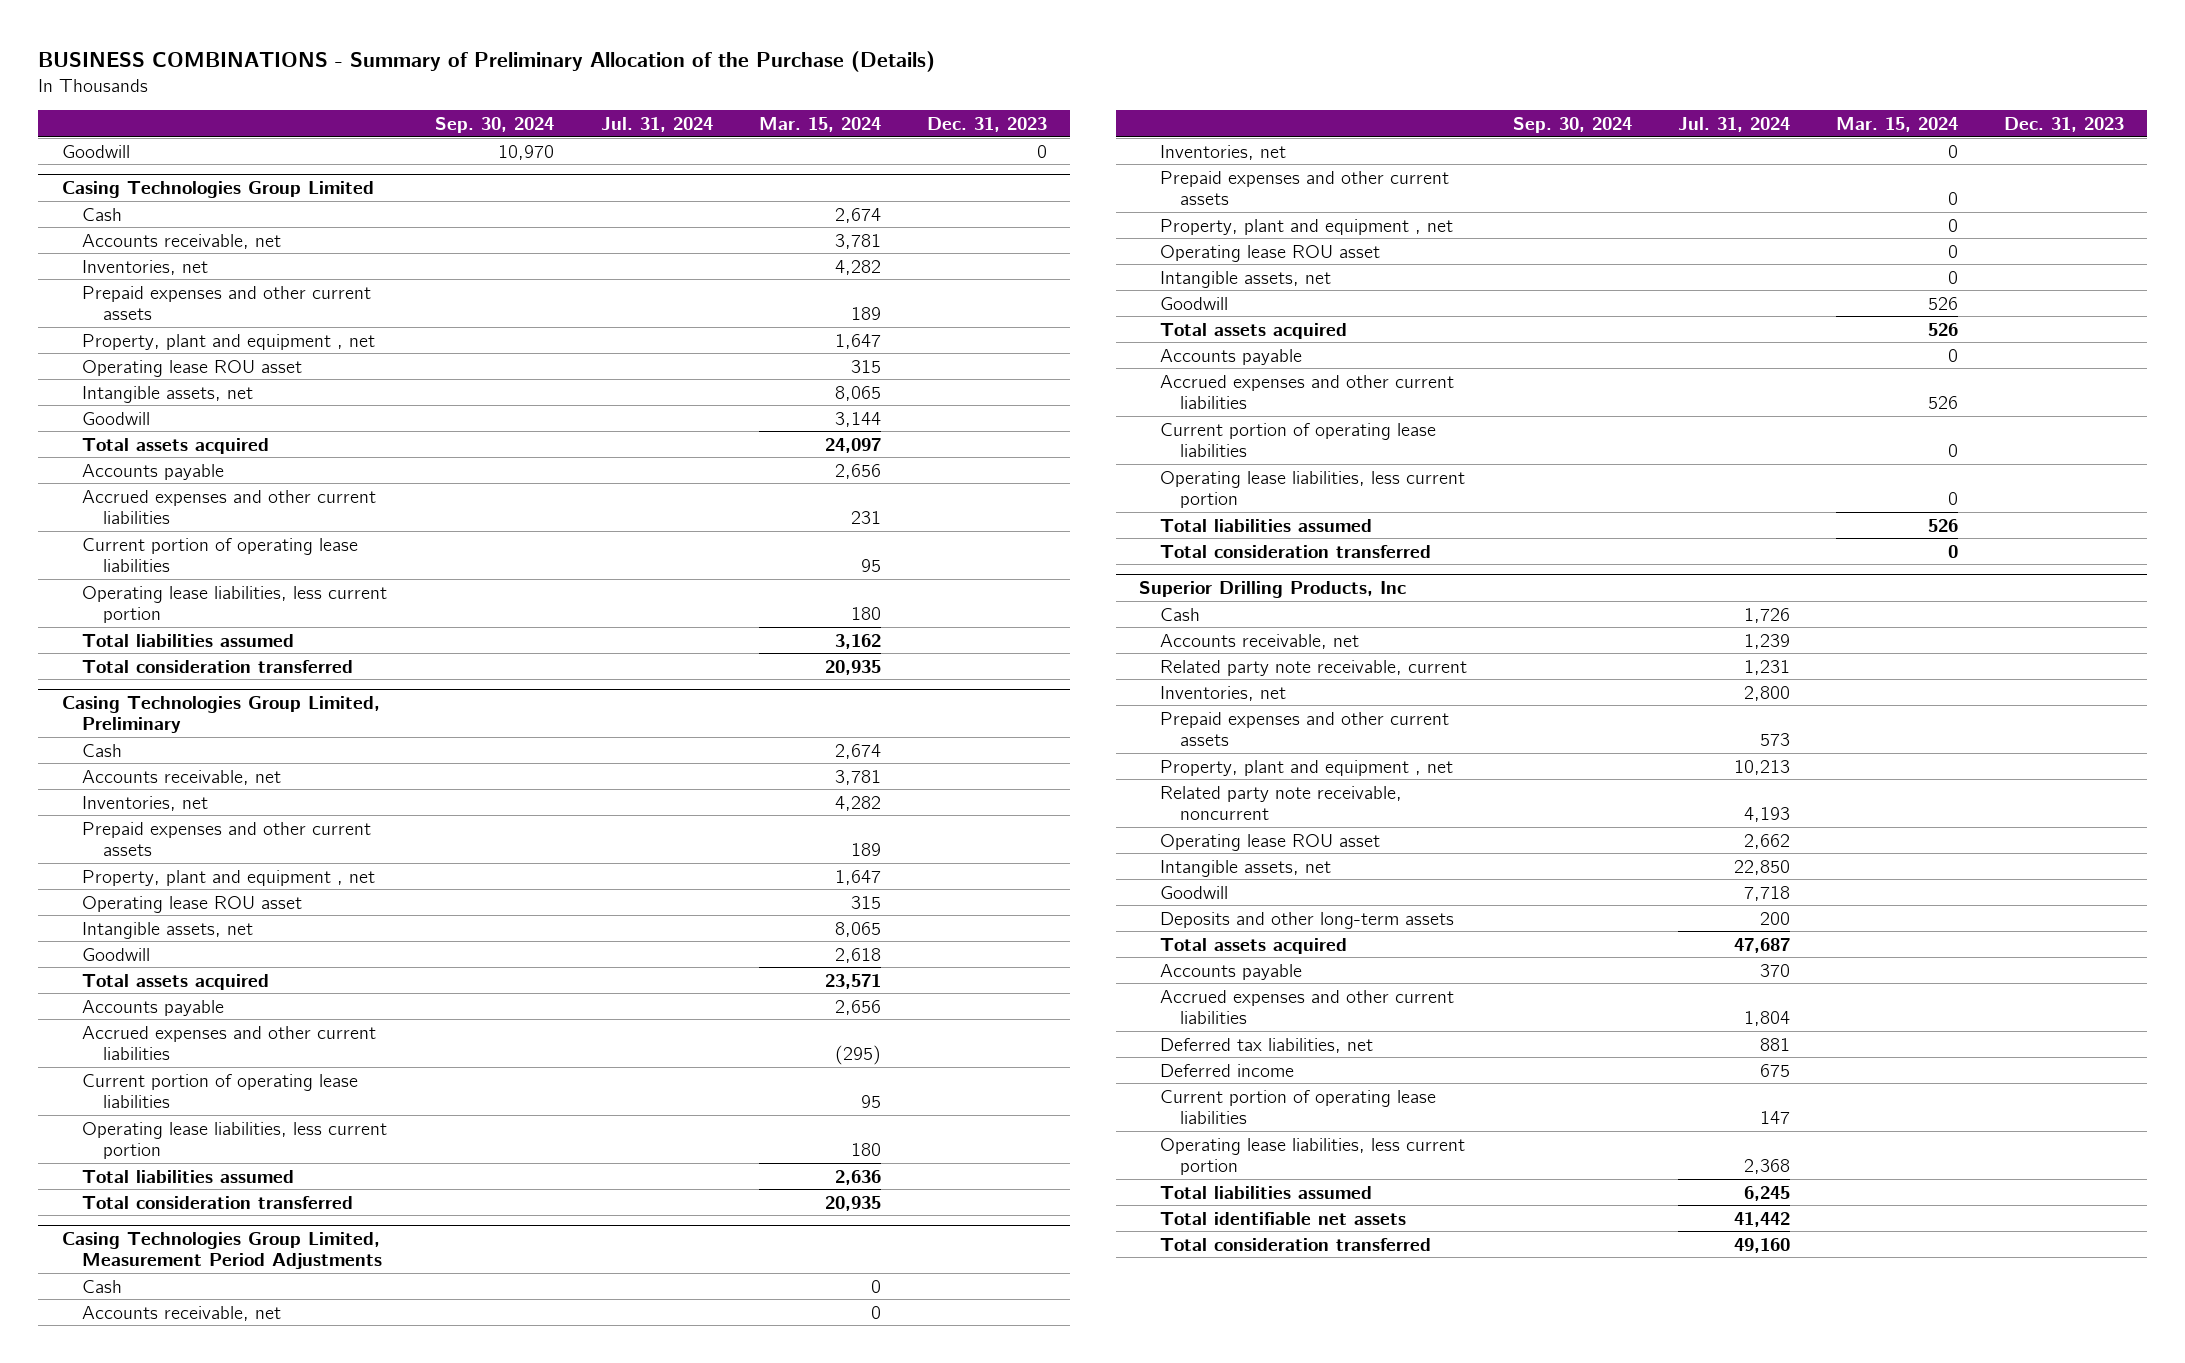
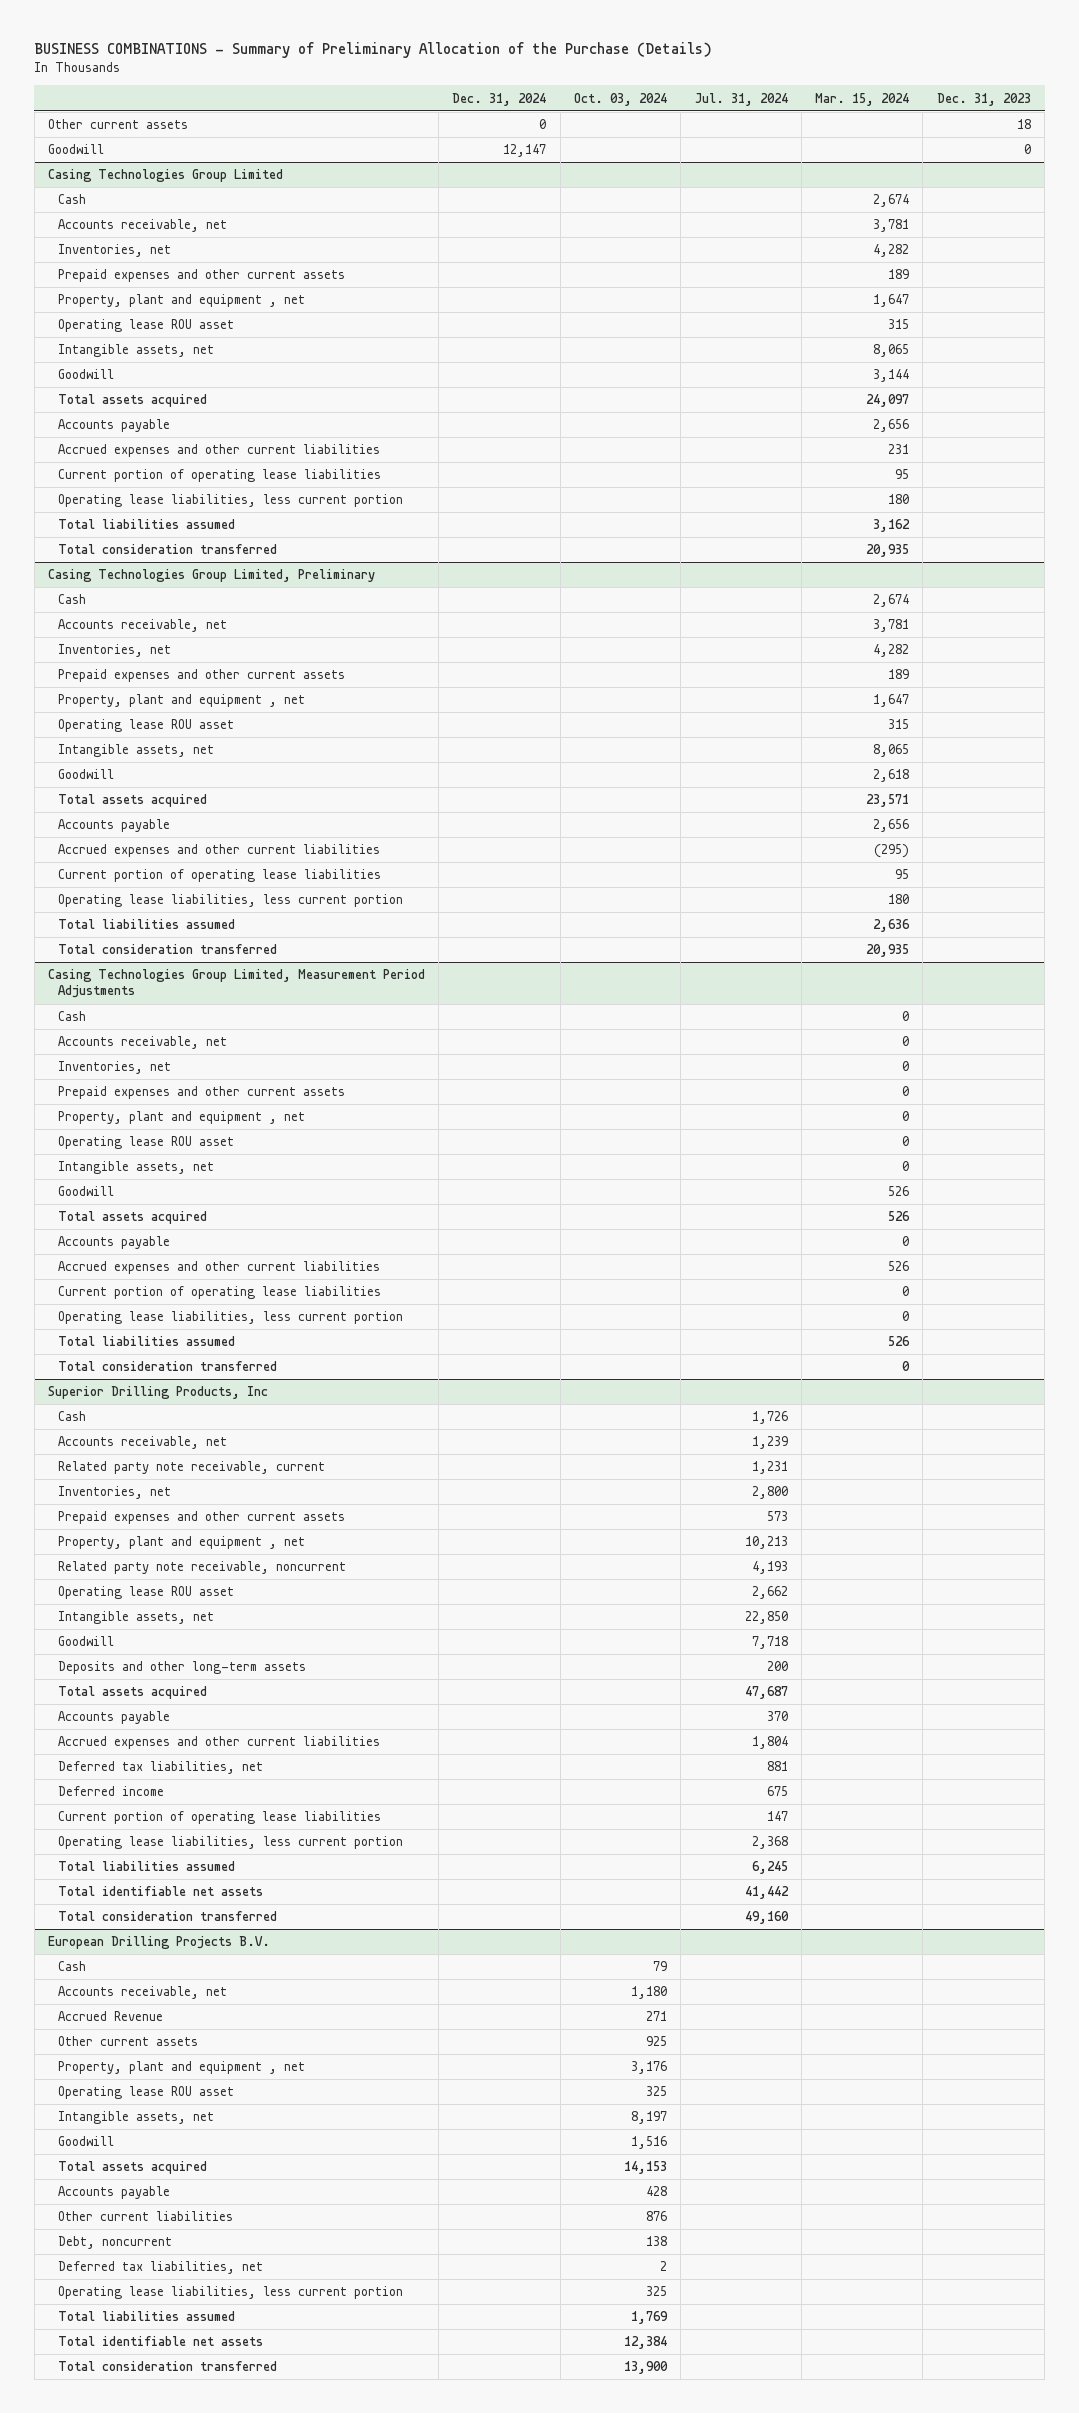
[435,116,555,133] Sep. 30, 2024 -> none
none -> [452,92,547,106] Dec. 31, 2024
none -> [573,92,667,106] Oct. 03, 2024
none -> [47,119,188,130] Other current assets
none -> [47,1936,270,1950] European Drilling Projects B.V.
none -> [57,1961,86,1972] Cash
none -> [57,1986,227,2000] Accounts receivable, net
none -> [57,2011,163,2022] Accrued Revenue
none -> [57,2036,198,2047] Other current assets
none -> [57,2061,305,2075] Property, plant and equipment , net
none -> [57,2086,234,2100] Operating lease ROU asset
none -> [57,2111,214,2125] Intangible assets, net
none -> [57,2136,114,2147] Goodwill
none -> [57,2161,207,2175] Total assets acquired
none -> [57,2186,170,2200] Accounts payable
none -> [57,2211,233,2222] Other current liabilities
none -> [57,2236,172,2250] Debt, noncurrent
none -> [57,2261,263,2275] Deferred tax liabilities, net
none -> [57,2286,403,2300] Operating lease liabilities, less current portion
none -> [57,2311,235,2322] Total liabilities assumed
none -> [57,2336,263,2347] Total identifiable net assets
none -> [57,2361,277,2372] Total consideration transferred

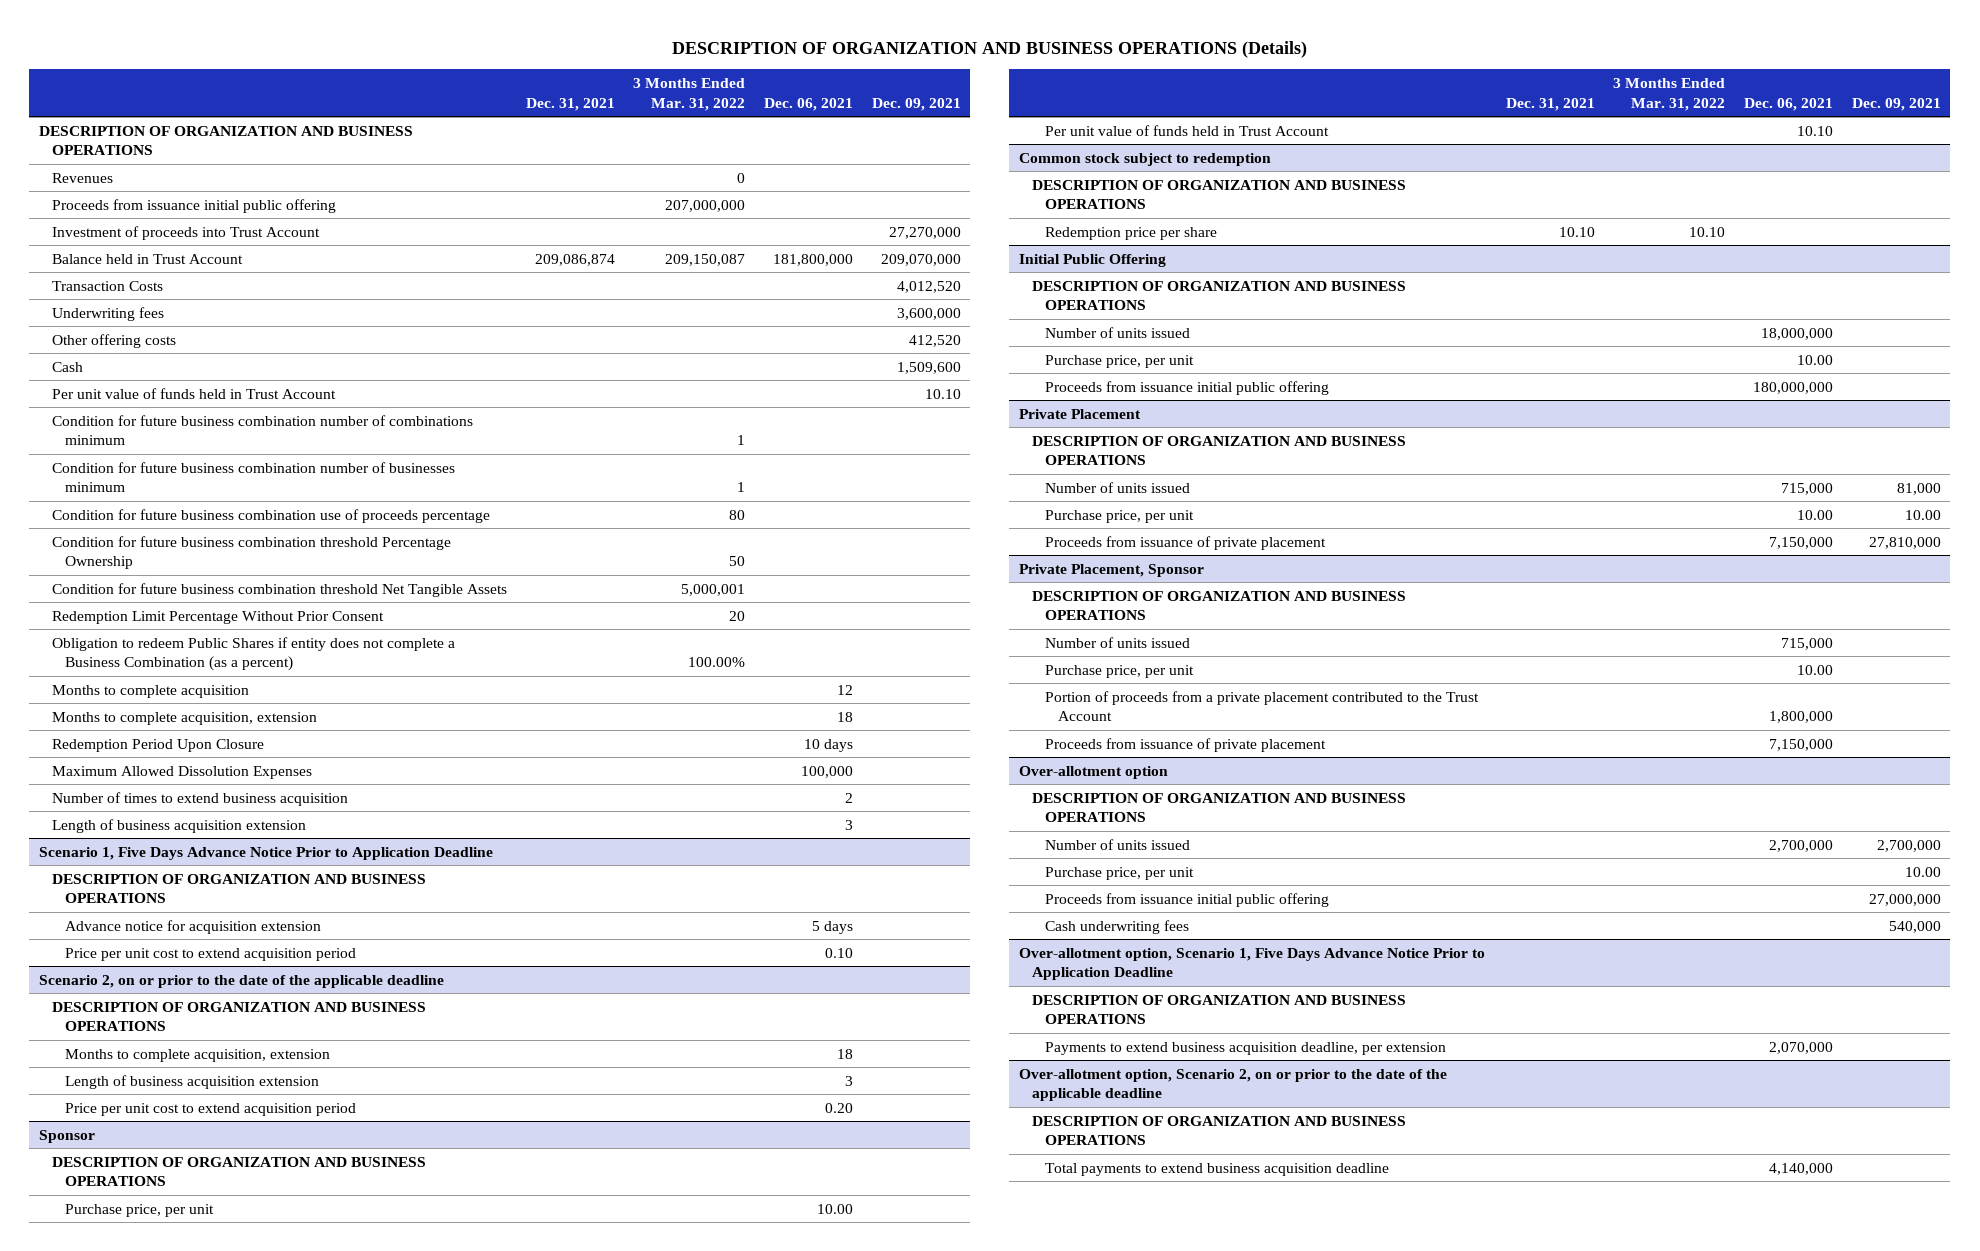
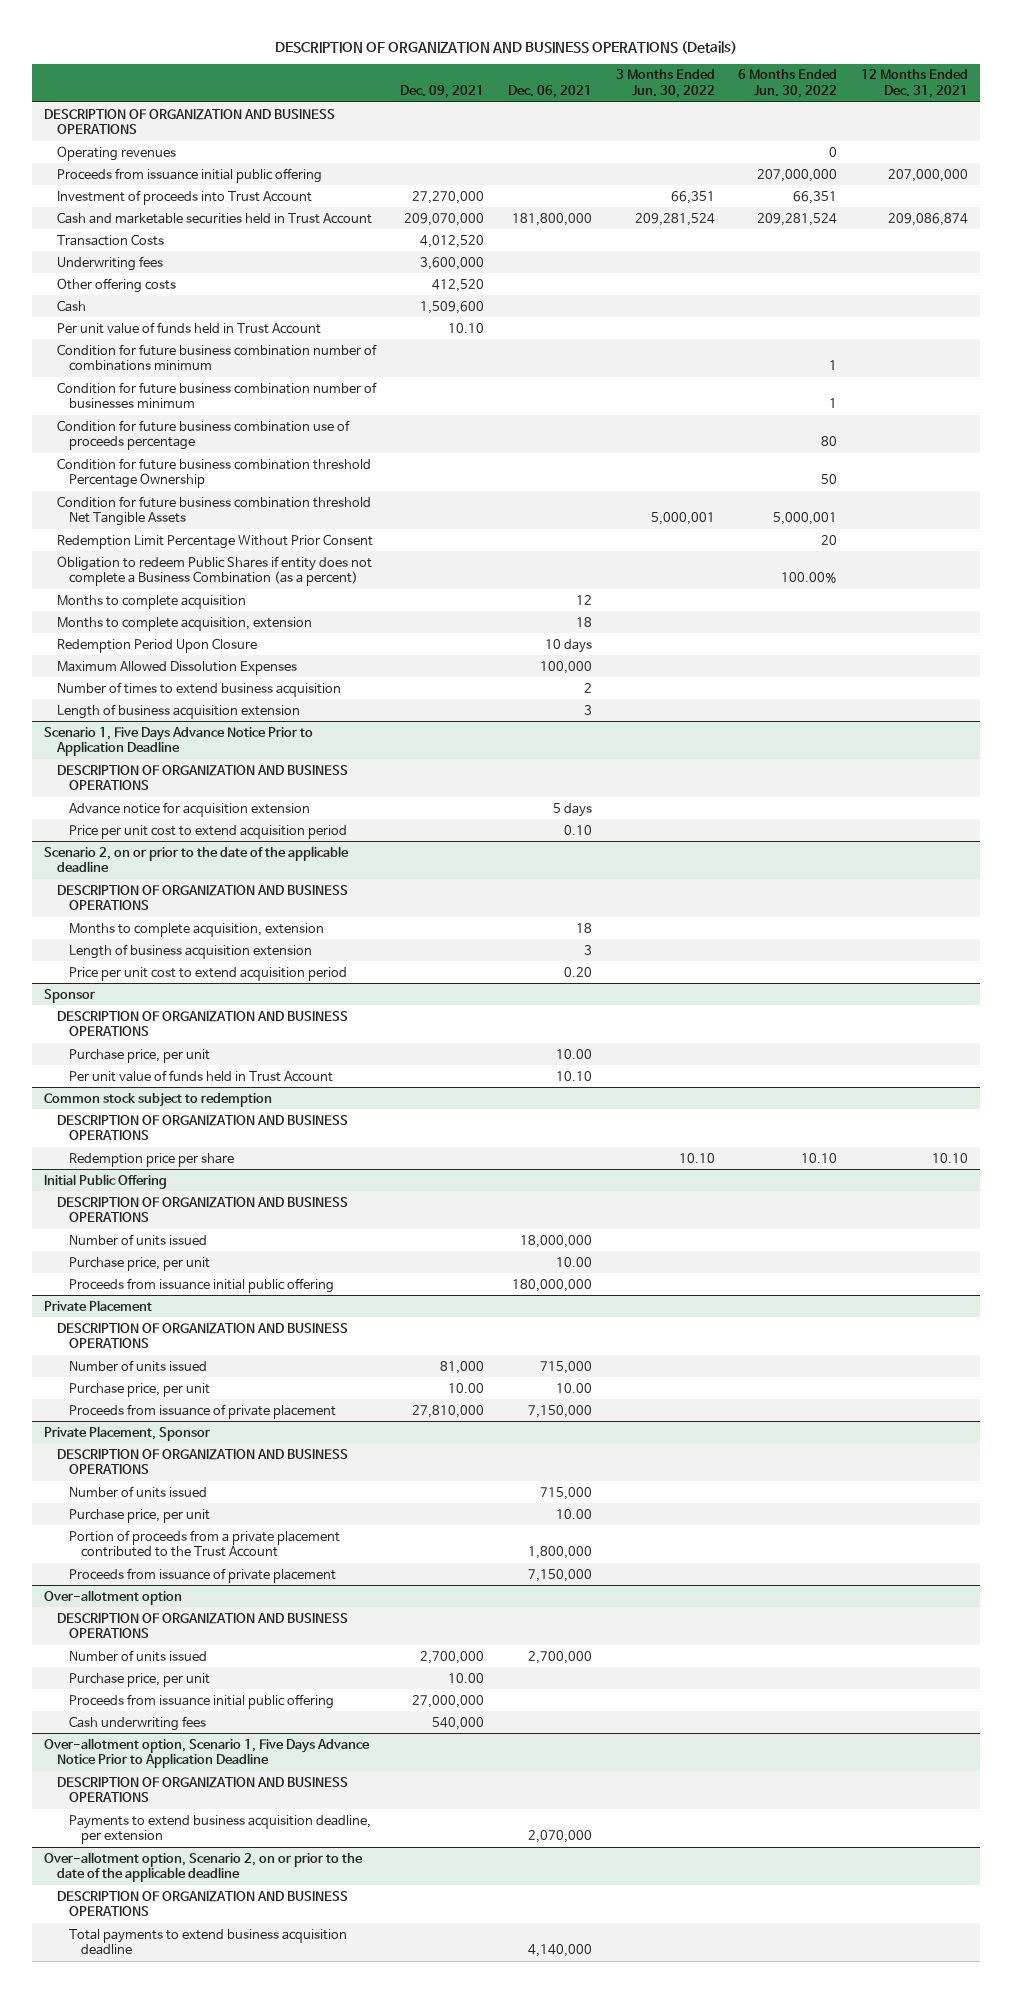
[525,97,615,111] Dec. 31, 2021 -> none
[633,78,746,111] 3 Months Ended Mar. 31, 2022 -> none
none -> [615,69,715,98] 3 Months Ended Jun. 30, 2022
none -> [738,69,838,98] 6 Months Ended Jun. 30, 2022
none -> [861,69,969,98] 12 Months Ended Dec. 31, 2021
[51,172,113,183] Revenues -> [56,145,176,161] Operating revenues
[51,253,243,264] Balance held in Trust Account -> [56,211,372,224] Cash and marketable securities held in Trust Account

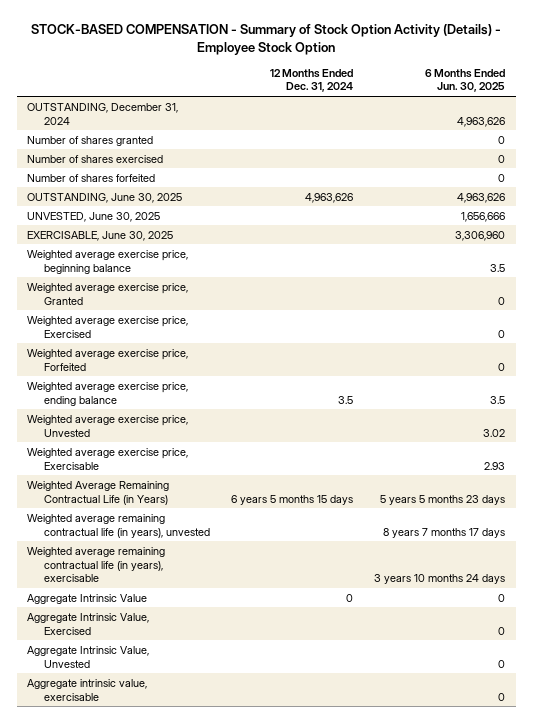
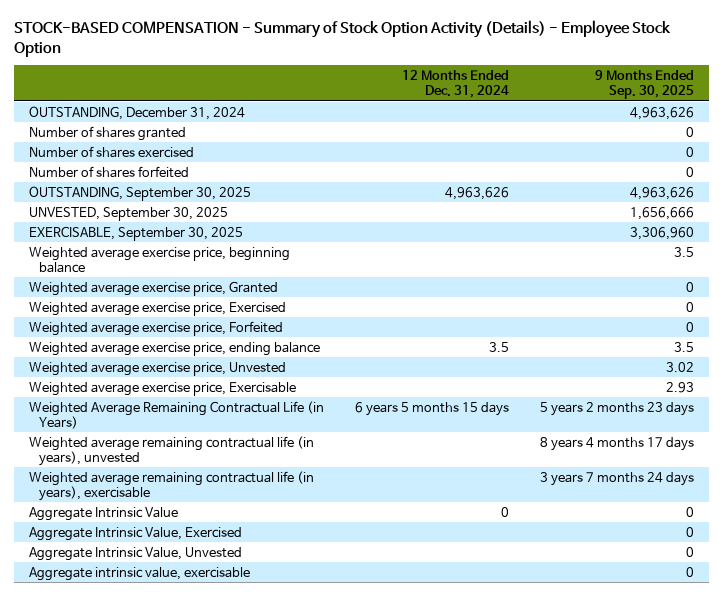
[425,68,506,93] 6 Months Ended Jun. 30, 2025 -> none
none -> [594,69,694,99] 9 Months Ended Sep. 30, 2025
[27,192,183,203] OUTSTANDING, June 30, 2025 -> [29,185,252,201] OUTSTANDING, September 30, 2025
[27,211,161,222] UNVESTED, June 30, 2025 -> [29,206,229,221] UNVESTED, September 30, 2025
[27,230,174,241] EXERCISABLE, June 30, 2025 -> [29,225,244,241] EXERCISABLE, September 30, 2025

